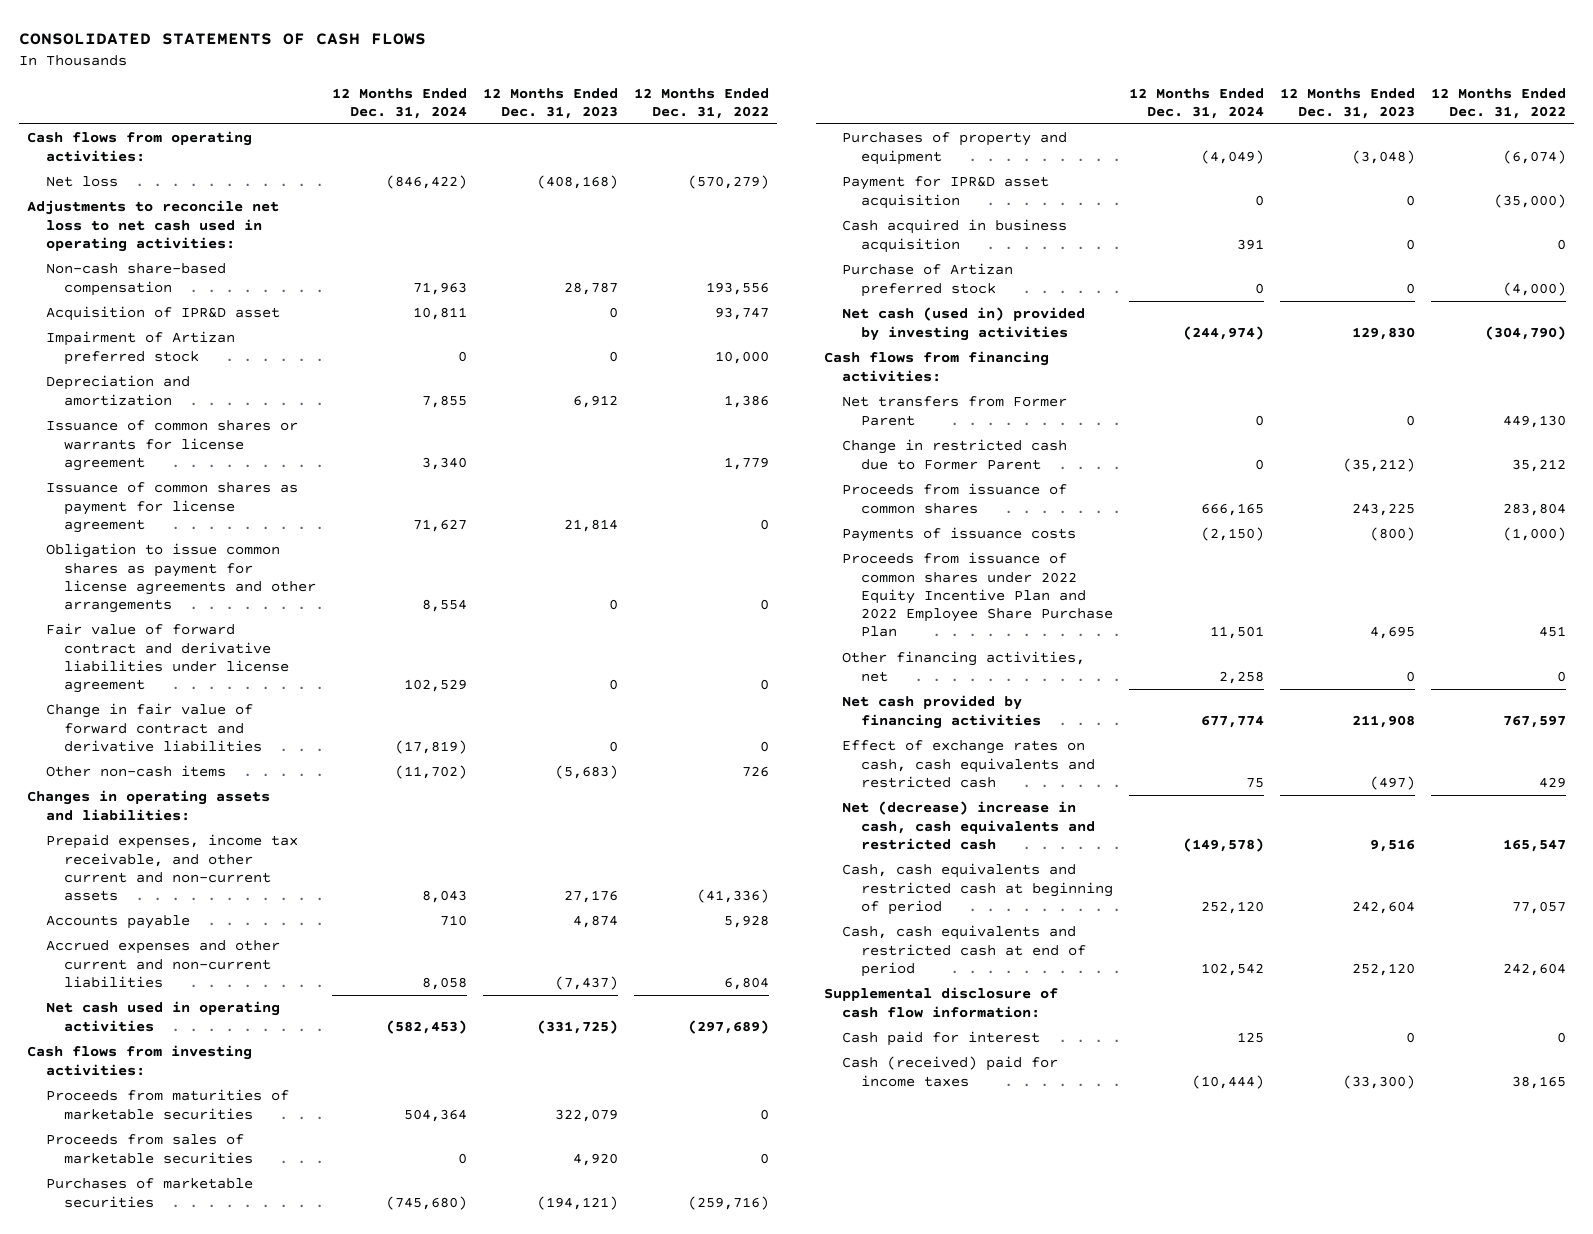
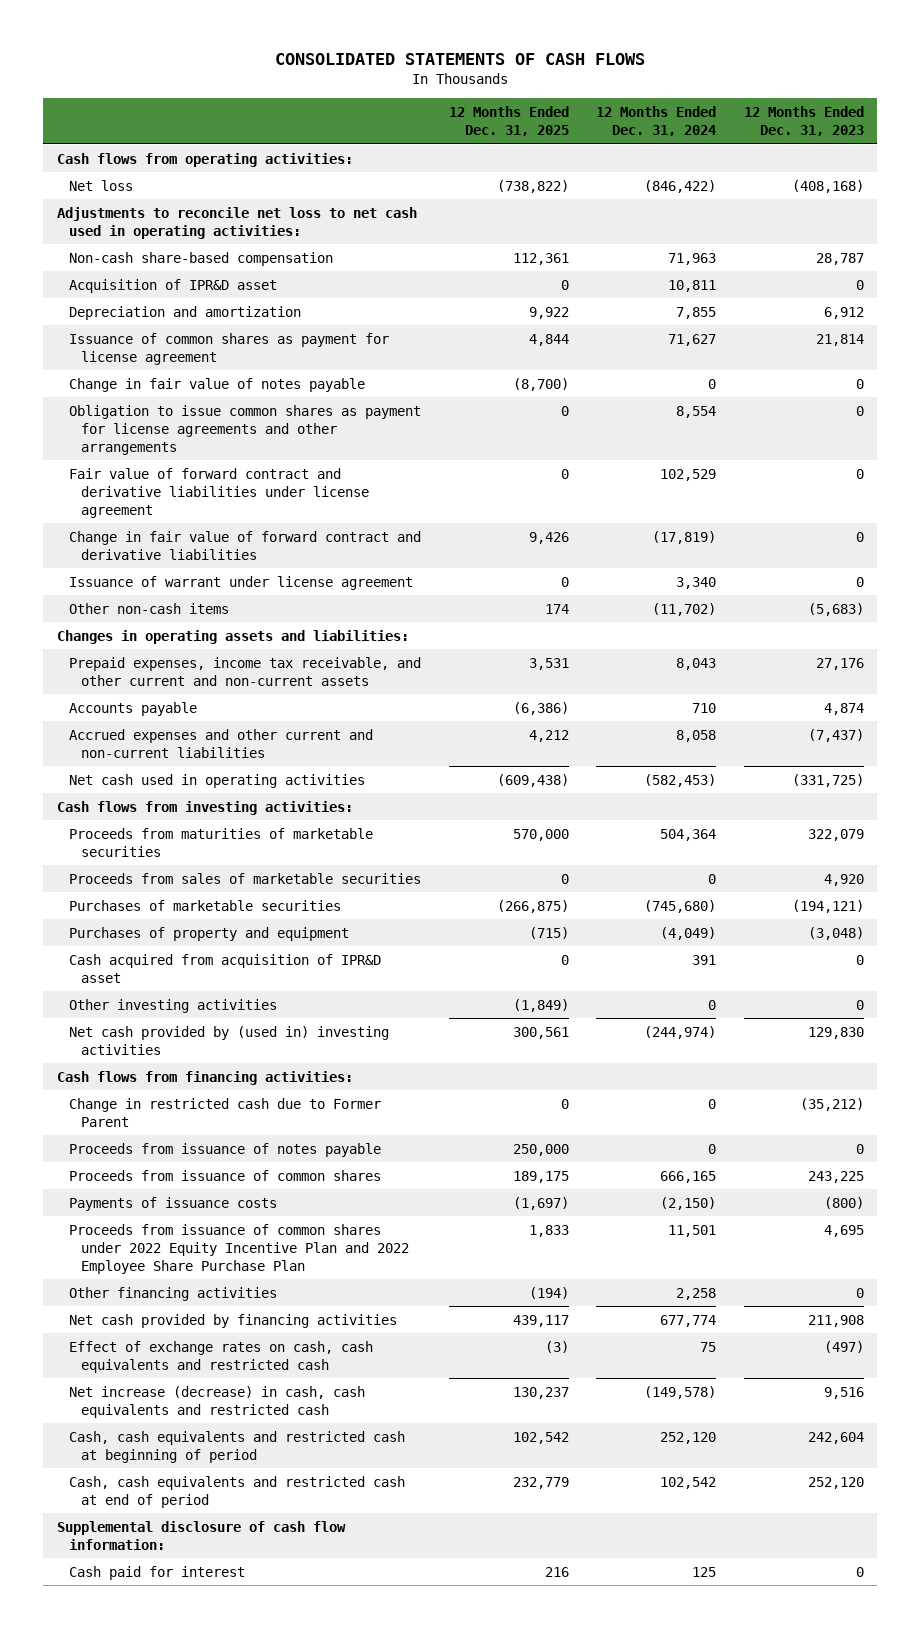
[634,87,770,119] 12 Months Ended Dec. 31, 2022 -> none
none -> [448,106,569,137] 12 Months Ended Dec. 31, 2025
[45,331,235,365] Impairment of Artizan preferred stock -> none
[45,420,298,471] Issuance of common shares or warrants for license agreement -> none
none -> [69,377,366,392] Change in fair value of notes payable
none -> [69,575,414,590] Issuance of warrant under license agreement
[842,176,1050,209] Payment for IPR&D asset acquisition -> none
[842,263,1014,297] Purchase of Artizan preferred stock -> none
[842,219,1068,253] Cash acquired in business acquisition -> [69,953,382,983] Cash acquired from acquisition of IPR&D asset
none -> [69,998,278,1013] Other investing activities
[842,307,1086,341] Net cash (used in) provided by investing activities -> [69,1025,390,1055] Net cash provided by (used in) investing activities
[842,396,1068,426] Net transfers from Former Parent -> none
none -> [69,1142,382,1157] Proceeds from issuance of notes payable
[842,651,1086,682] Other financing activities, net -> [69,1286,278,1301] Other financing activities
[842,801,1095,850] Net (decrease) increase in cash, cash equivalents and restricted cash -> [69,1385,366,1418] Net increase (decrease) in cash, cash equivalents and restricted cash
[842,1056,1059,1087] Cash (received) paid for income taxes -> none

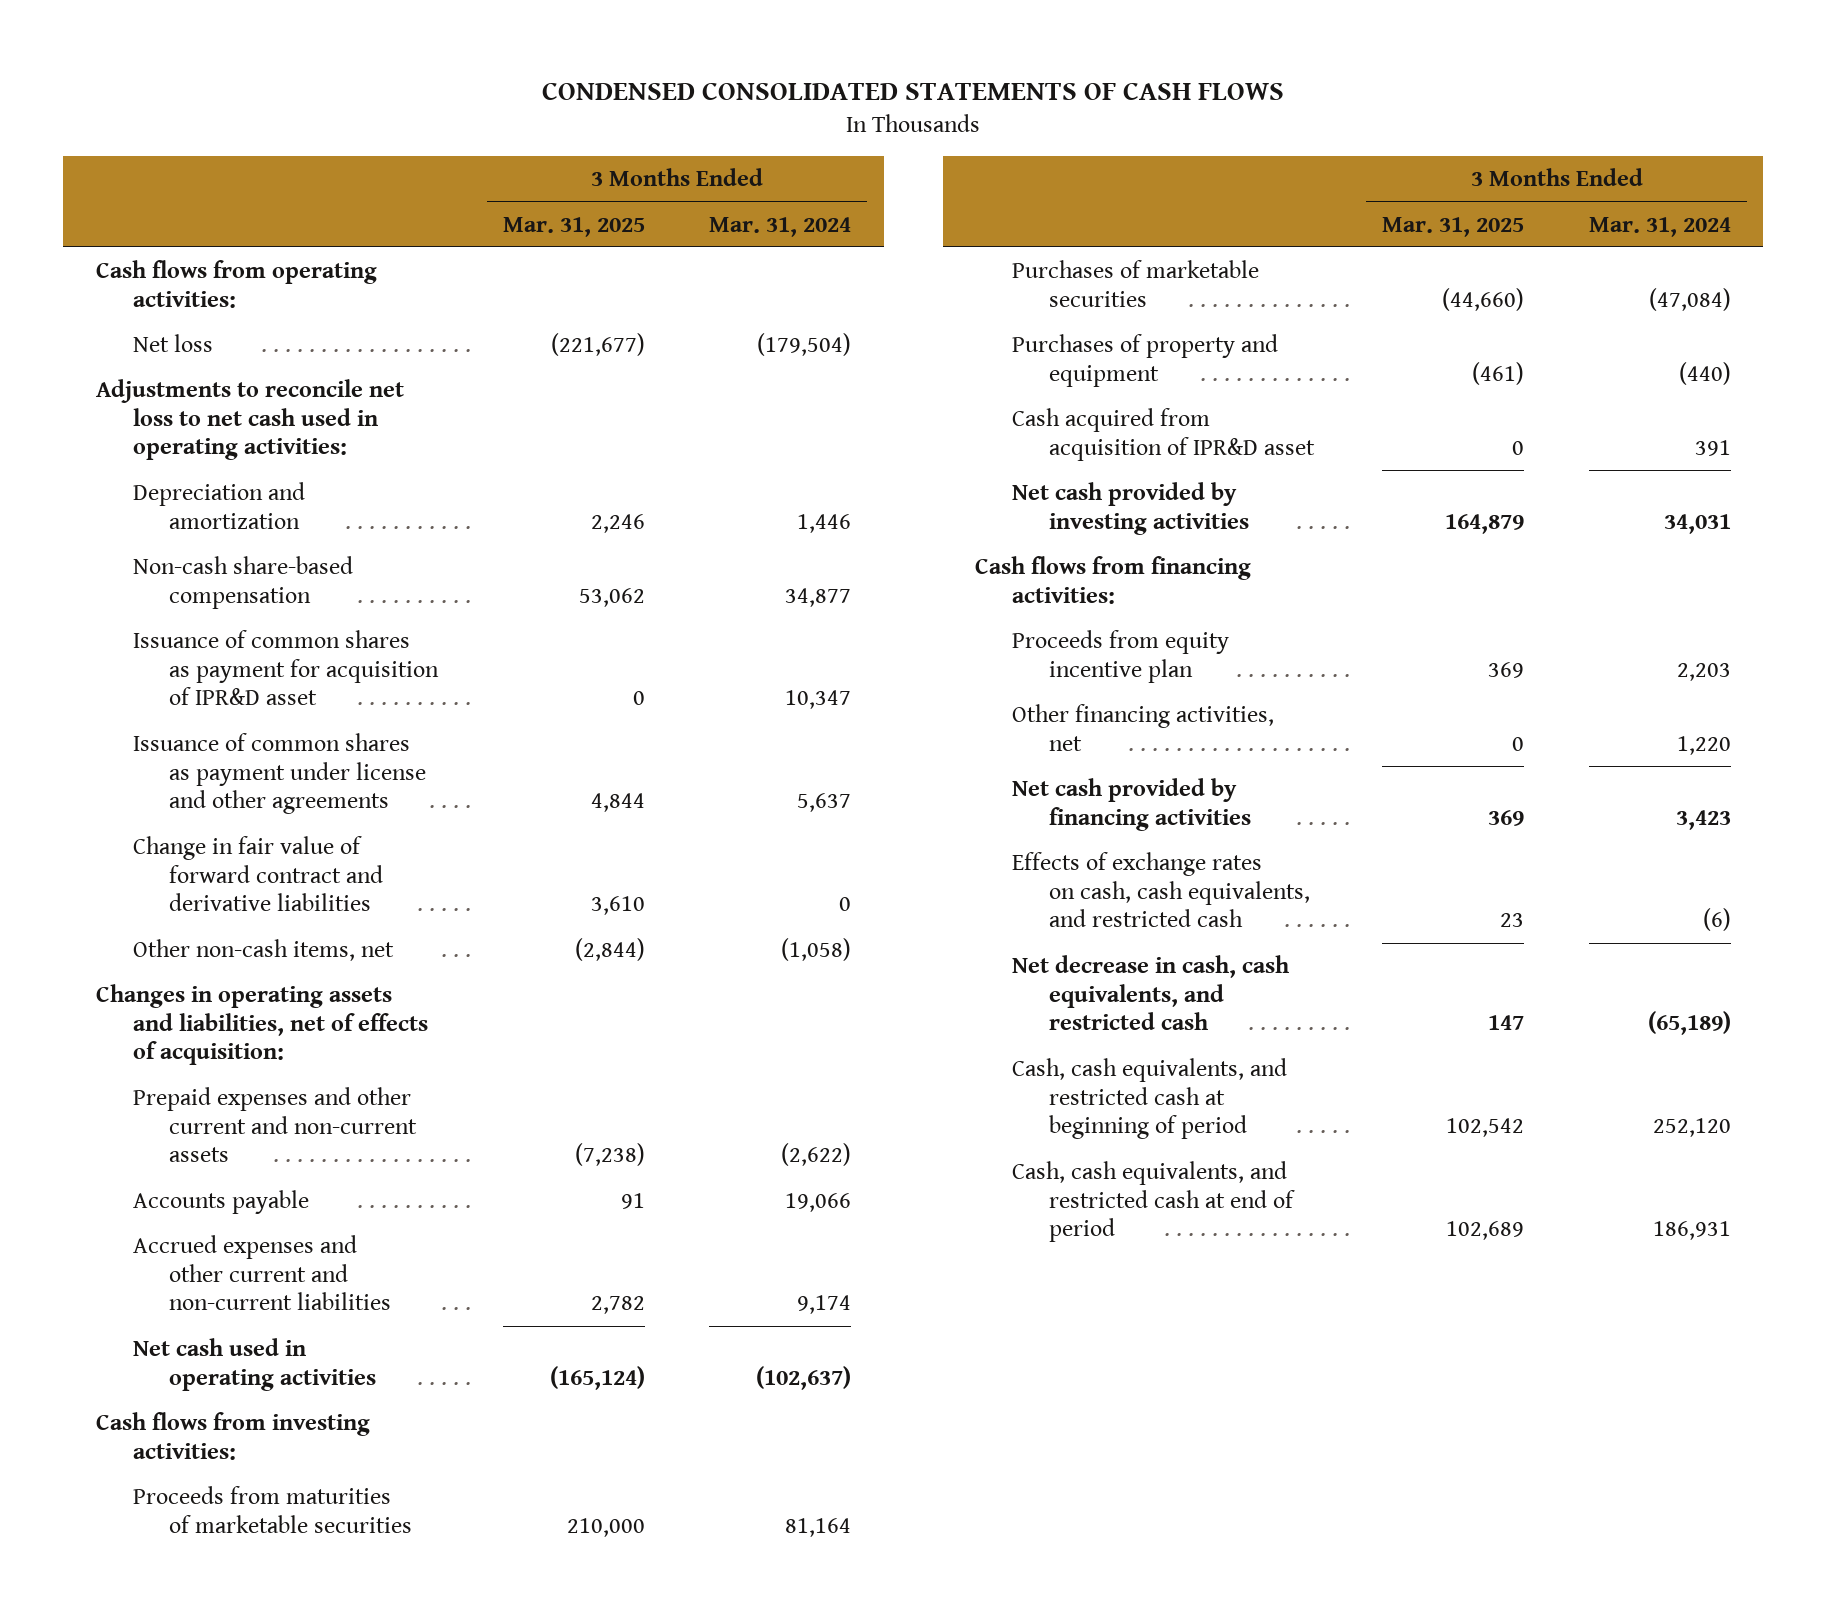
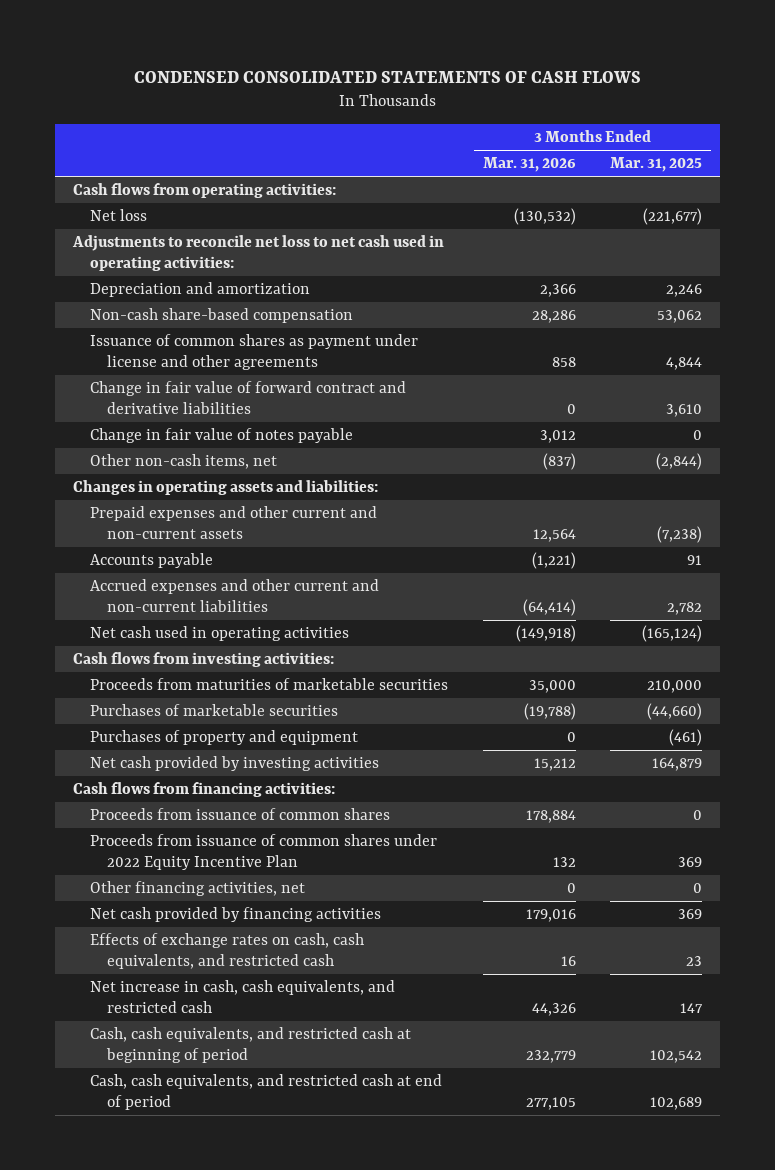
[709,216,852,237] Mar. 31, 2024 -> none
none -> [482,157,576,173] Mar. 31, 2026
[132,630,440,706] Issuance of common shares as payment for acquisition of IPR&D asset -> none
none -> [89,428,353,444] Change in fair value of notes payable
[95,984,428,1066] Changes in operating assets and liabilities, net of effects of acquisition: -> [72,480,378,496] Changes in operating assets and liabilities:
[1011,408,1315,461] Cash acquired from acquisition of IPR&D asset -> none
none -> [89,808,390,821] Proceeds from issuance of common shares
[1011,630,1229,683] Proceeds from equity incentive plan -> [89,834,437,871] Proceeds from issuance of common shares under 2022 Equity Incentive Plan
[1011,955,1289,1031] Net decrease in cash, cash equivalents, and restricted cash -> [89,980,395,1014] Net increase in cash, cash equivalents, and restricted cash

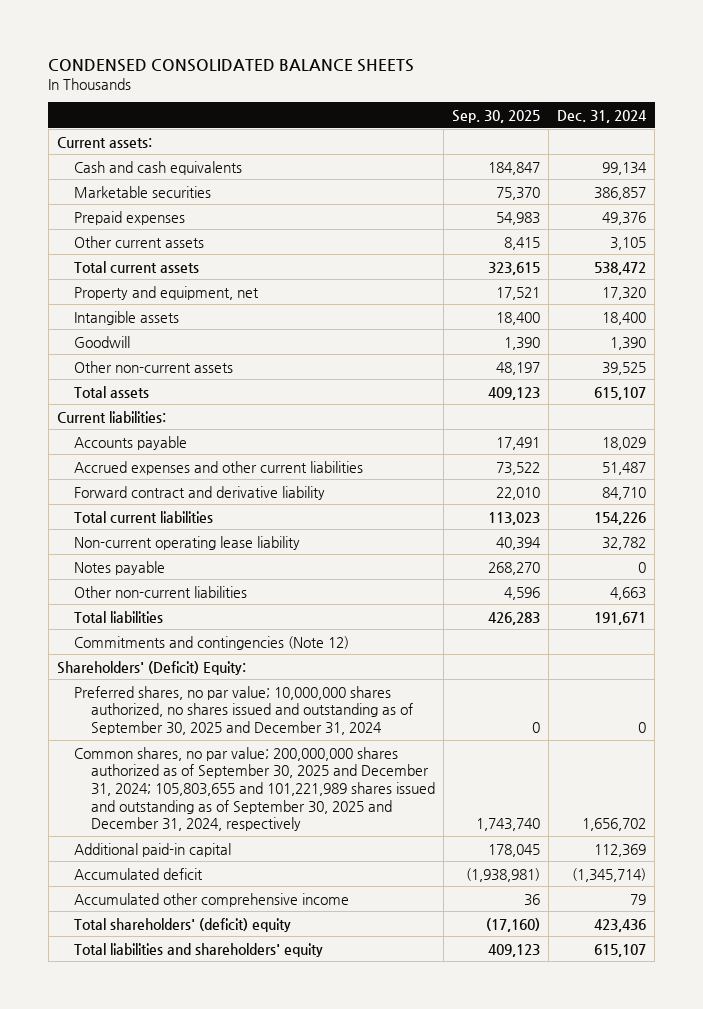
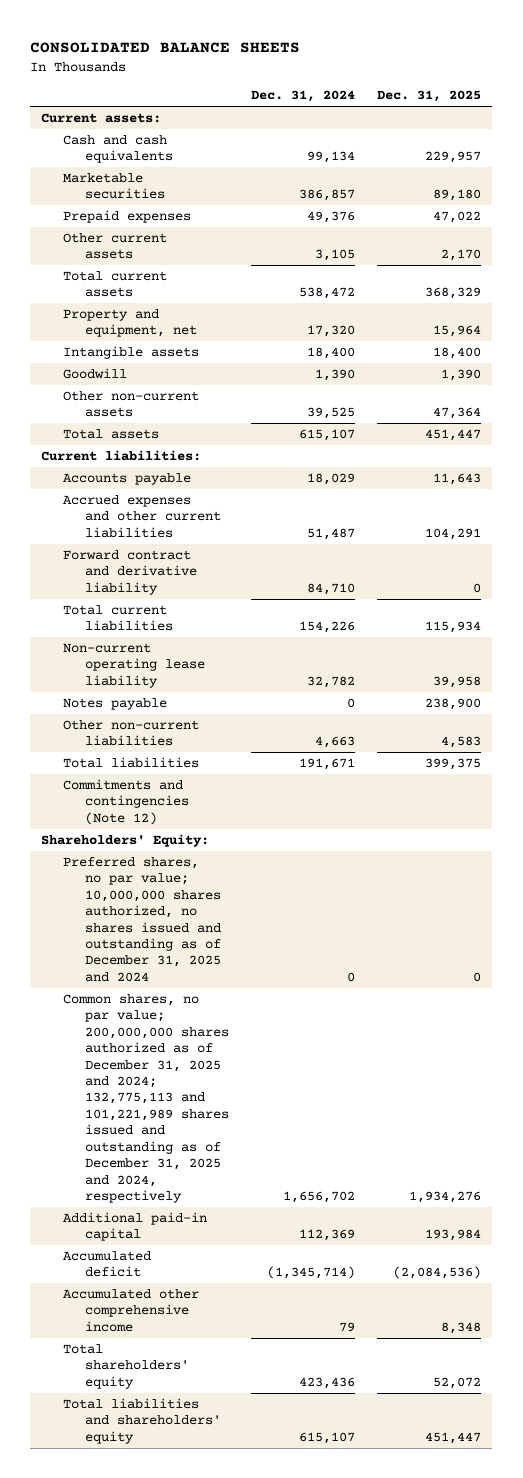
[48,58,415,72] CONDENSED CONSOLIDATED BALANCE SHEETS -> [30,41,301,53] CONSOLIDATED BALANCE SHEETS
[452,110,541,124] Sep. 30, 2025 -> none
none -> [377,90,482,103] Dec. 31, 2025
[56,660,246,675] Shareholders' (Deficit) Equity: -> [41,833,210,847] Shareholders' Equity:
[73,685,414,735] Preferred shares, no par value; 10,000,000 shares authorized, no shares issued and outstanding as of September 30, 2025 and December 31, 2024 -> [62,856,221,982] Preferred shares, no par value; 10,000,000 shares authorized, no shares issued and outstanding as of December 31, 2025 and 2024
[73,746,436,832] Common shares, no par value; 200,000,000 shares authorized as of September 30, 2025 and December 31, 2024; 105,803,655 and 101,221,989 shares issued and outstanding as of September 30, 2025 and December 31, 2024, respectively -> [62,993,229,1204] Common shares, no par value; 200,000,000 shares authorized as of December 31, 2025 and 2024; 132,775,113 and 101,221,989 shares issued and outstanding as of December 31, 2025 and 2024, respectively
[73,917,291,932] Total shareholders' (deficit) equity -> [62,1343,189,1389] Total shareholders' equity

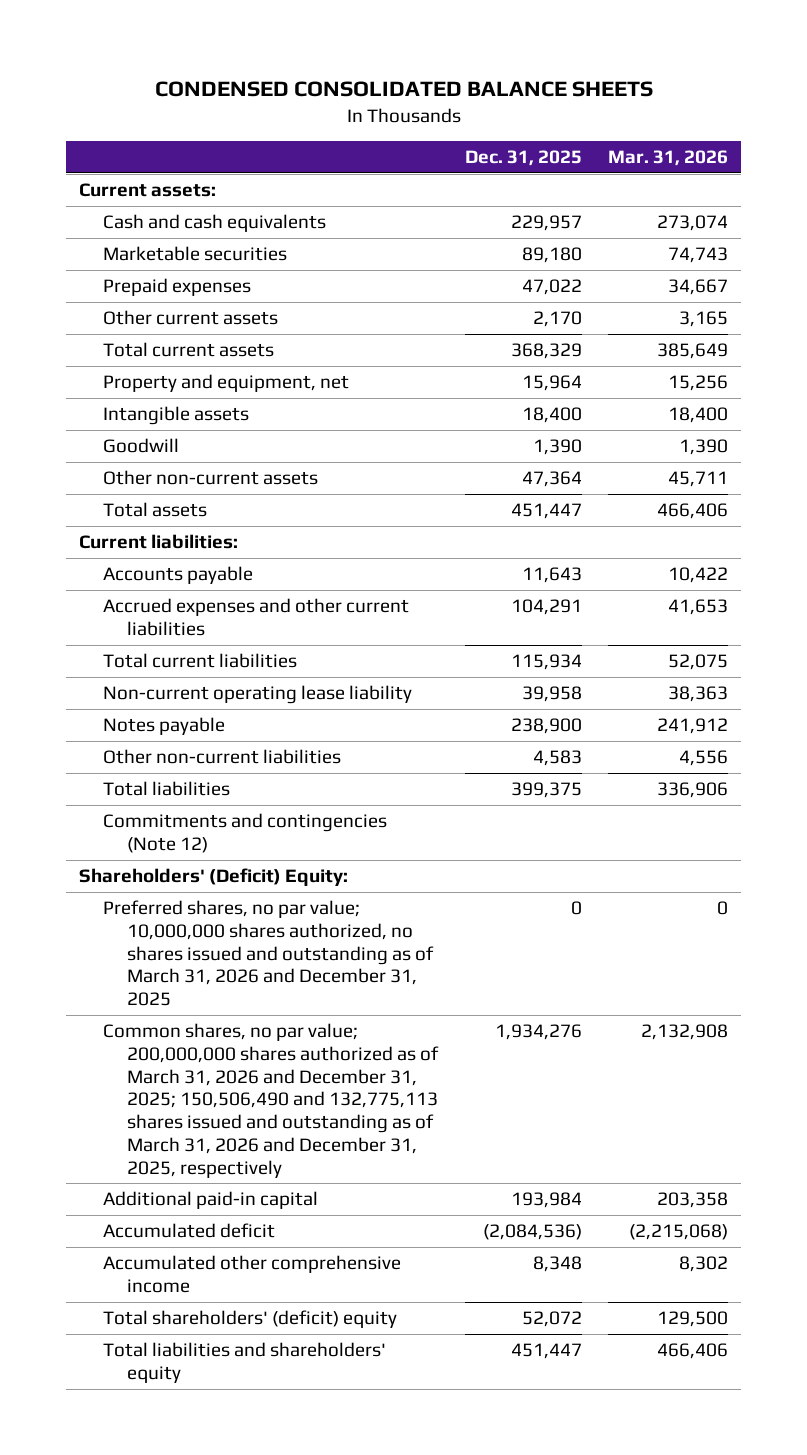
[30,41,301,53] CONSOLIDATED BALANCE SHEETS -> [154,80,653,97] CONDENSED CONSOLIDATED BALANCE SHEETS
[250,90,355,103] Dec. 31, 2024 -> none
none -> [607,149,728,166] Mar. 31, 2026
[62,549,197,595] Forward contract and derivative liability -> none
[41,833,210,847] Shareholders' Equity: -> [79,868,349,887] Shareholders' (Deficit) Equity:
[62,856,221,982] Preferred shares, no par value; 10,000,000 shares authorized, no shares issued and outstanding as of December 31, 2025 and 2024 -> [103,900,435,1007] Preferred shares, no par value; 10,000,000 shares authorized, no shares issued and outstanding as of March 31, 2026 and December 31, 2025
[62,993,229,1204] Common shares, no par value; 200,000,000 shares authorized as of December 31, 2025 and 2024; 132,775,113 and 101,221,989 shares issued and outstanding as of December 31, 2025 and 2024, respectively -> [103,1023,440,1178] Common shares, no par value; 200,000,000 shares authorized as of March 31, 2026 and December 31, 2025; 150,506,490 and 132,775,113 shares issued and outstanding as of March 31, 2026 and December 31, 2025, respectively
[62,1343,189,1389] Total shareholders' equity -> [103,1310,398,1329] Total shareholders' (deficit) equity

